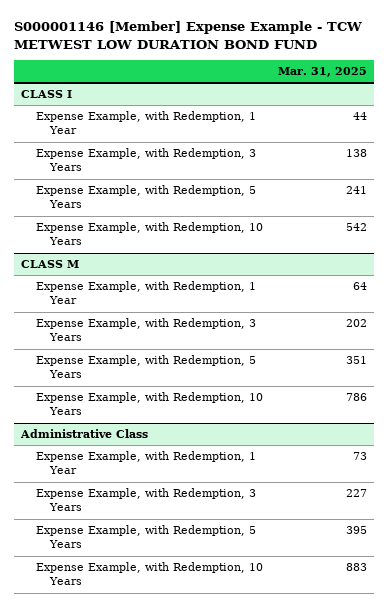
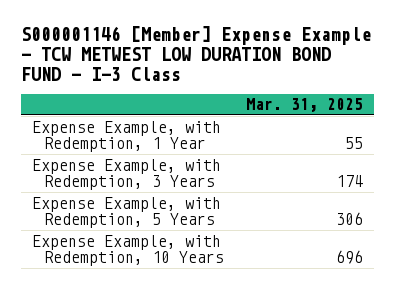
[14,21,363,49] S000001146 [Member] Expense Example - TCW METWEST LOW DURATION BOND FUND -> [20,25,371,81] S000001146 [Member] Expense Example - TCW METWEST LOW DURATION BOND FUND - I-3 Class
[21,90,73,99] CLASS I -> none
[21,260,80,269] CLASS M -> none
[35,281,256,305] Expense Example, with Redemption, 1 Year -> none
[35,318,256,342] Expense Example, with Redemption, 3 Years -> none
[35,355,256,379] Expense Example, with Redemption, 5 Years -> none
[35,392,263,416] Expense Example, with Redemption, 10 Years -> none
[20,429,149,439] Administrative Class -> none
[35,451,256,475] Expense Example, with Redemption, 1 Year -> none
[35,488,256,512] Expense Example, with Redemption, 3 Years -> none
[35,525,256,549] Expense Example, with Redemption, 5 Years -> none
[35,562,263,586] Expense Example, with Redemption, 10 Years -> none
[352,112,367,121] 44 -> [345,137,364,150] 55
[345,149,367,158] 138 -> [336,175,364,188] 174
[345,186,367,195] 241 -> [336,212,364,226] 306
[345,223,367,232] 542 -> [336,250,364,265] 696

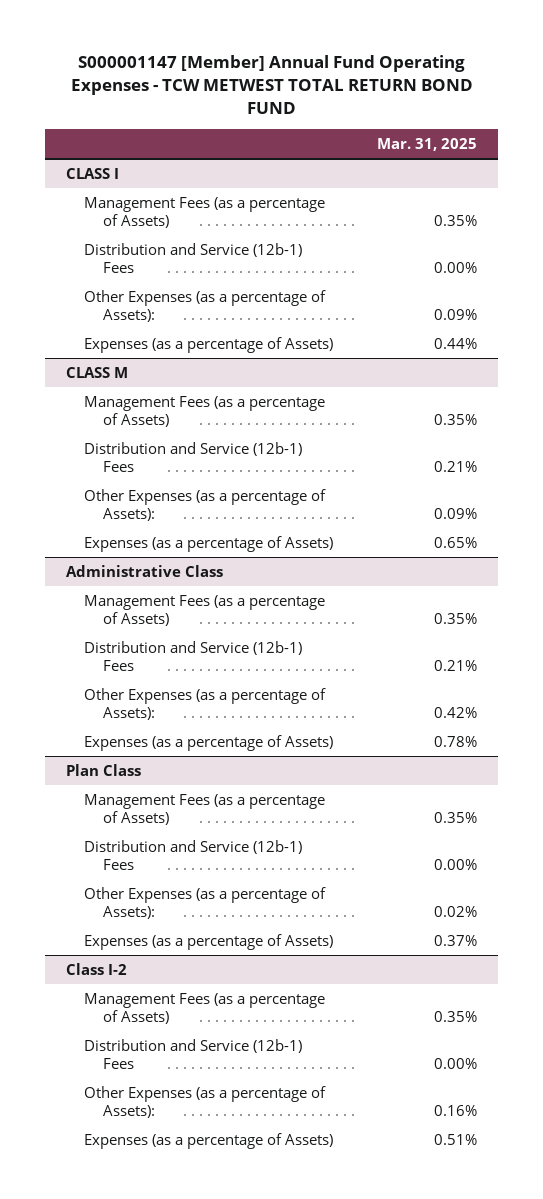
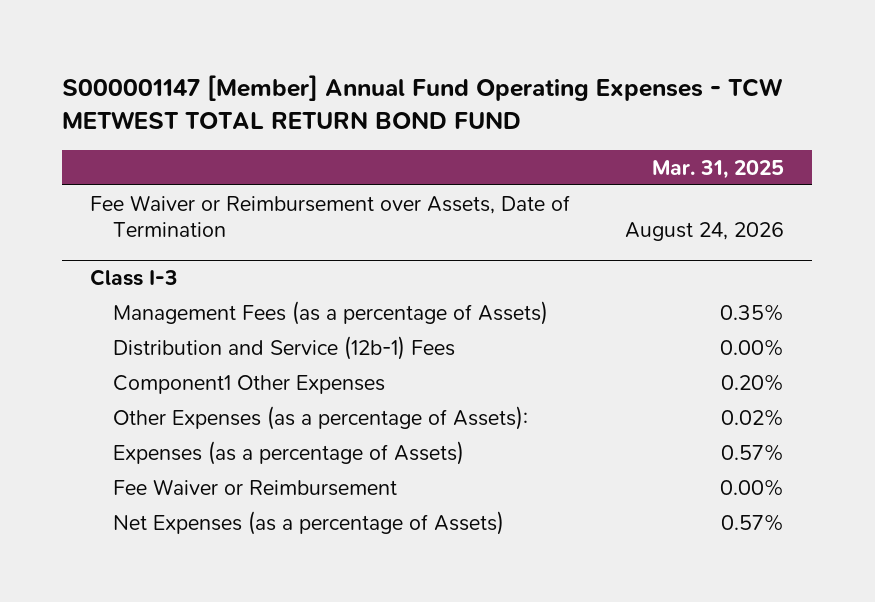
[84,196,326,228] Management Fees (as a percentage of Assets) -> none
[84,242,303,273] Distribution and Service (12b-1) Fees -> none
[84,289,327,322] Other Expenses (as a percentage of Assets): -> none
[84,336,334,353] Expenses (as a percentage of Assets) -> none
[66,366,129,378] CLASS M -> none
[84,395,326,427] Management Fees (as a percentage of Assets) -> none
[84,441,303,472] Distribution and Service (12b-1) Fees -> none
[84,488,327,521] Other Expenses (as a percentage of Assets): -> none
[84,535,334,552] Expenses (as a percentage of Assets) -> none
[66,564,224,577] Administrative Class -> none
[84,594,326,626] Management Fees (as a percentage of Assets) -> none
[84,640,303,671] Distribution and Service (12b-1) Fees -> none
[84,687,327,720] Other Expenses (as a percentage of Assets): -> none
[84,734,334,751] Expenses (as a percentage of Assets) -> none
[66,763,142,776] Plan Class -> none
none -> [90,194,571,237] Fee Waiver or Reimbursement over Assets, Date of Termination
[66,167,120,179] CLASS I -> [90,268,179,286] Class I-3
none -> [112,374,385,394] Component1 Other Expenses
[66,962,128,975] Class I-2 -> none
[84,992,326,1024] Management Fees (as a percentage of Assets) -> none
[84,1038,303,1069] Distribution and Service (12b-1) Fees -> none
[84,1085,327,1118] Other Expenses (as a percentage of Assets): -> none
[433,934,477,946] 0.37% -> [721,443,785,461] 0.57%
none -> [112,478,397,496] Fee Waiver or Reimbursement
[84,1132,334,1149] Expenses (as a percentage of Assets) -> [112,510,504,535] Net Expenses (as a percentage of Assets)
[433,1133,477,1145] 0.51% -> [721,513,785,531] 0.57%

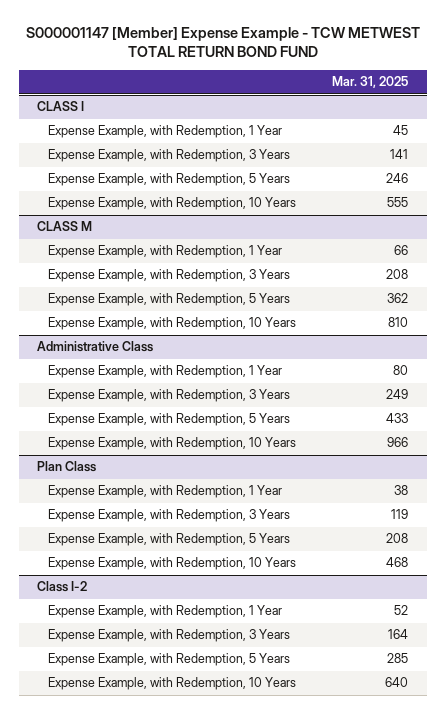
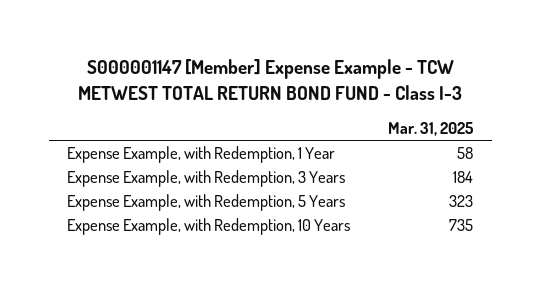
[25,27,420,58] S000001147 [Member] Expense Example - TCW METWEST TOTAL RETURN BOND FUND -> [78,59,463,100] S000001147 [Member] Expense Example - TCW METWEST TOTAL RETURN BOND FUND - Class I-3
[36,101,84,112] CLASS I -> none
[36,221,92,232] CLASS M -> none
[48,245,283,259] Expense Example, with Redemption, 1 Year -> none
[48,269,291,283] Expense Example, with Redemption, 3 Years -> none
[48,293,291,307] Expense Example, with Redemption, 5 Years -> none
[48,317,297,331] Expense Example, with Redemption, 10 Years -> none
[36,341,153,353] Administrative Class -> none
[48,365,283,379] Expense Example, with Redemption, 1 Year -> none
[48,389,291,403] Expense Example, with Redemption, 3 Years -> none
[48,413,291,427] Expense Example, with Redemption, 5 Years -> none
[48,437,297,451] Expense Example, with Redemption, 10 Years -> none
[36,461,96,473] Plan Class -> none
[48,485,283,499] Expense Example, with Redemption, 1 Year -> none
[48,509,291,523] Expense Example, with Redemption, 3 Years -> none
[48,533,291,547] Expense Example, with Redemption, 5 Years -> none
[48,557,297,571] Expense Example, with Redemption, 10 Years -> none
[36,581,87,593] Class I-2 -> none
[48,605,283,619] Expense Example, with Redemption, 1 Year -> none
[48,629,291,643] Expense Example, with Redemption, 3 Years -> none
[48,653,291,667] Expense Example, with Redemption, 5 Years -> none
[48,677,297,691] Expense Example, with Redemption, 10 Years -> none
[393,125,409,136] 45 -> [457,147,474,160] 58
[390,149,409,160] 141 -> [453,171,474,184] 184
[386,173,409,184] 246 -> [449,195,474,208] 323
[387,197,409,208] 555 -> [449,219,474,232] 735

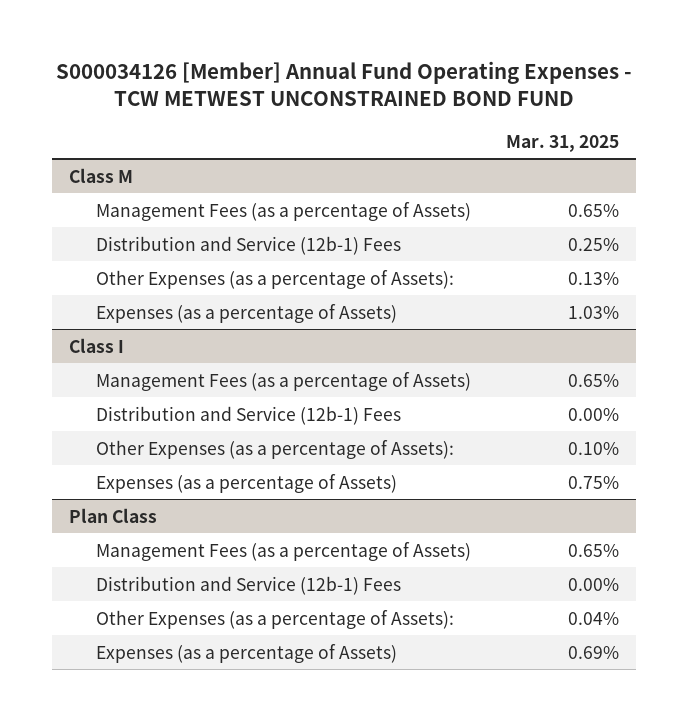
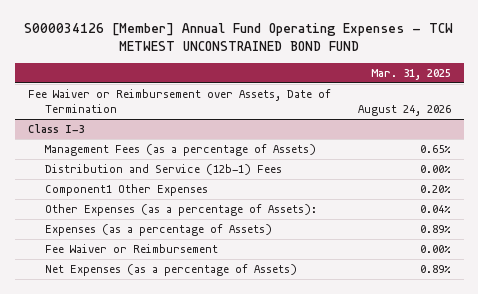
[95,201,471,221] Management Fees (as a percentage of Assets) -> none
[95,235,401,255] Distribution and Service (12b-1) Fees -> none
[95,269,454,289] Other Expenses (as a percentage of Assets): -> none
[95,303,397,323] Expenses (as a percentage of Assets) -> none
[69,337,125,353] Class I -> none
[95,371,471,391] Management Fees (as a percentage of Assets) -> none
[95,405,401,425] Distribution and Service (12b-1) Fees -> none
[95,439,454,459] Other Expenses (as a percentage of Assets): -> none
[95,473,397,493] Expenses (as a percentage of Assets) -> none
[69,507,158,523] Plan Class -> none
none -> [27,89,331,113] Fee Waiver or Reimbursement over Assets, Date of Termination
[69,167,134,183] Class M -> [27,124,84,134] Class I-3
none -> [44,184,208,197] Component1 Other Expenses
[567,645,619,659] 0.69% -> [419,225,451,234] 0.89%
none -> [44,244,218,254] Fee Waiver or Reimbursement
none -> [44,264,297,277] Net Expenses (as a percentage of Assets)

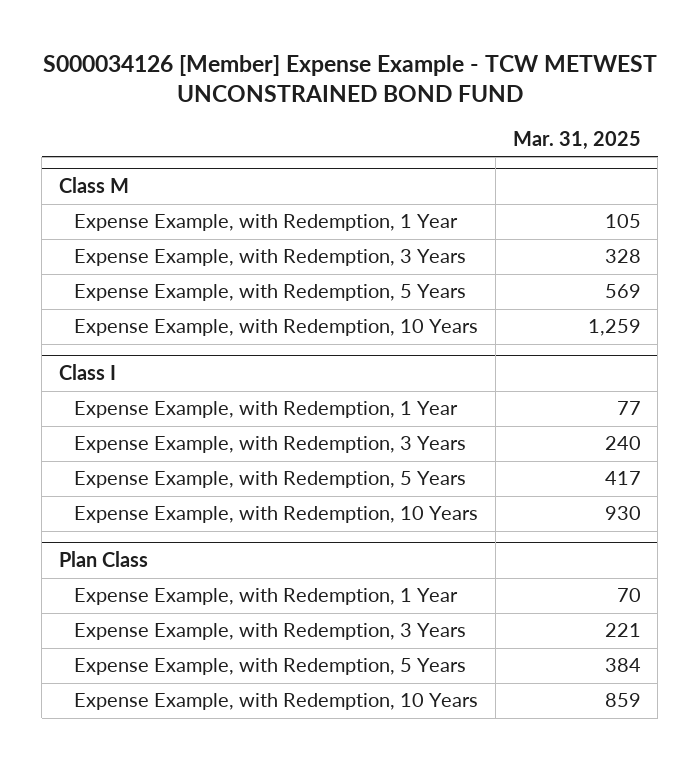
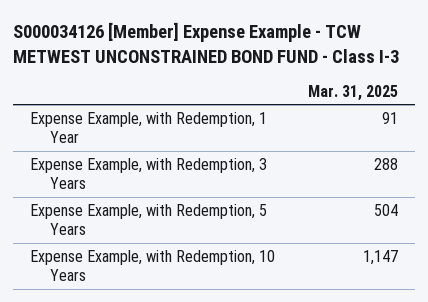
[42,54,657,103] S000034126 [Member] Expense Example - TCW METWEST UNCONSTRAINED BOND FUND -> [13,22,400,63] S000034126 [Member] Expense Example - TCW METWEST UNCONSTRAINED BOND FUND - Class I-3
[58,177,129,194] Class M -> none
[58,364,116,381] Class I -> none
[74,401,459,419] Expense Example, with Redemption, 1 Year -> none
[74,436,467,454] Expense Example, with Redemption, 3 Years -> none
[74,471,467,489] Expense Example, with Redemption, 5 Years -> none
[74,506,479,524] Expense Example, with Redemption, 10 Years -> none
[58,551,148,568] Plan Class -> none
[74,588,459,606] Expense Example, with Redemption, 1 Year -> none
[74,623,467,641] Expense Example, with Redemption, 3 Years -> none
[74,658,467,676] Expense Example, with Redemption, 5 Years -> none
[74,693,479,711] Expense Example, with Redemption, 10 Years -> none
[604,214,641,229] 105 -> [382,111,399,124] 91
[604,249,641,264] 328 -> [374,157,399,170] 288
[604,284,641,299] 569 -> [374,203,399,216] 504
[587,319,641,337] 1,259 -> [363,249,399,265] 1,147

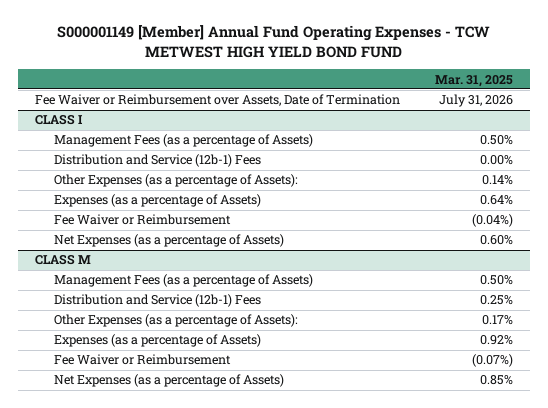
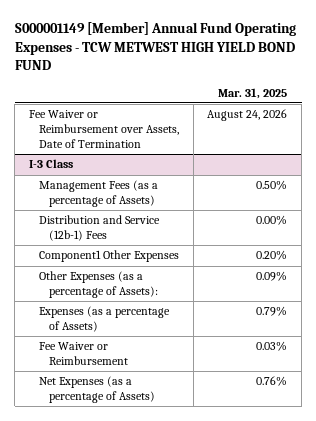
[438,94,513,108] July 31, 2026 -> [207,109,288,122] August 24, 2026
[35,114,84,126] CLASS I -> [28,159,73,169] I-3 Class
[35,254,92,266] CLASS M -> none
[53,274,313,288] Management Fees (as a percentage of Assets) -> none
[53,294,261,308] Distribution and Service (12b-1) Fees -> none
[53,314,298,328] Other Expenses (as a percentage of Assets): -> none
[53,334,261,348] Expenses (as a percentage of Assets) -> none
[53,354,231,366] Fee Waiver or Reimbursement -> none
[53,374,284,388] Net Expenses (as a percentage of Assets) -> none
none -> [38,250,179,263] Component1 Other Expenses
[481,175,513,186] 0.14% -> [256,271,288,282] 0.09%
[479,195,513,206] 0.64% -> [256,306,288,317] 0.79%
[471,214,513,228] (0.04%) -> [256,341,288,352] 0.03%
[479,235,513,246] 0.60% -> [256,376,288,387] 0.76%

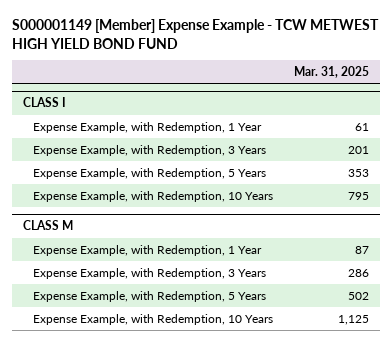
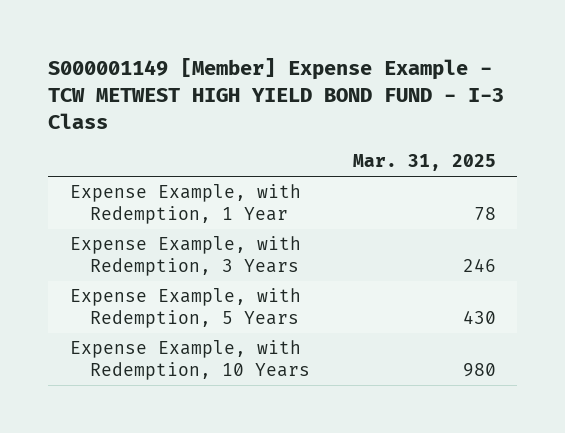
[12,19,380,49] S000001149 [Member] Expense Example - TCW METWEST HIGH YIELD BOND FUND -> [48,58,505,129] S000001149 [Member] Expense Example - TCW METWEST HIGH YIELD BOND FUND - I-3 Class
[22,97,66,108] CLASS I -> none
[22,220,73,231] CLASS M -> none
[33,244,263,256] Expense Example, with Redemption, 1 Year -> none
[33,267,267,279] Expense Example, with Redemption, 3 Years -> none
[33,290,267,302] Expense Example, with Redemption, 5 Years -> none
[33,313,274,325] Expense Example, with Redemption, 10 Years -> none
[355,122,370,131] 61 -> [473,207,496,221] 78
[348,145,370,154] 201 -> [462,258,496,273] 246
[348,168,370,177] 353 -> [462,310,496,325] 430
[348,191,370,200] 795 -> [462,363,496,378] 980

